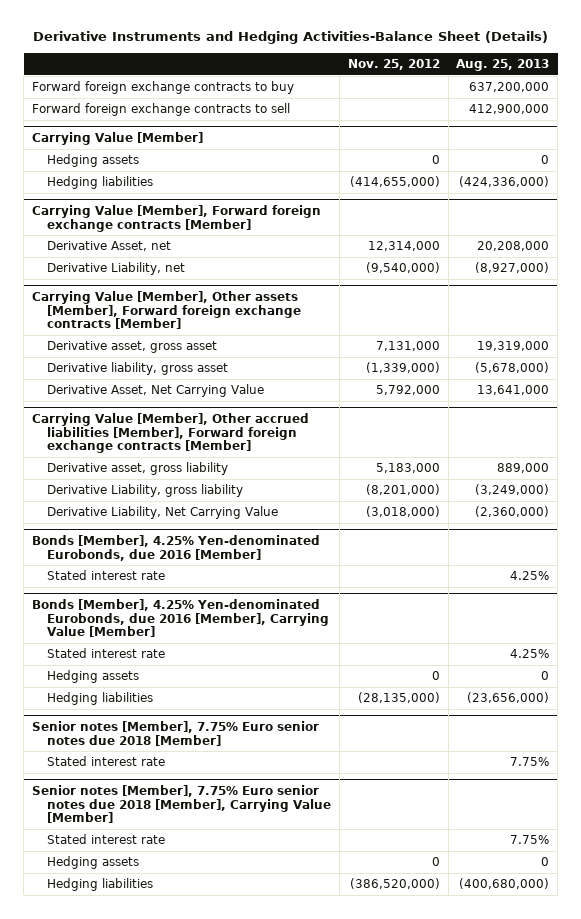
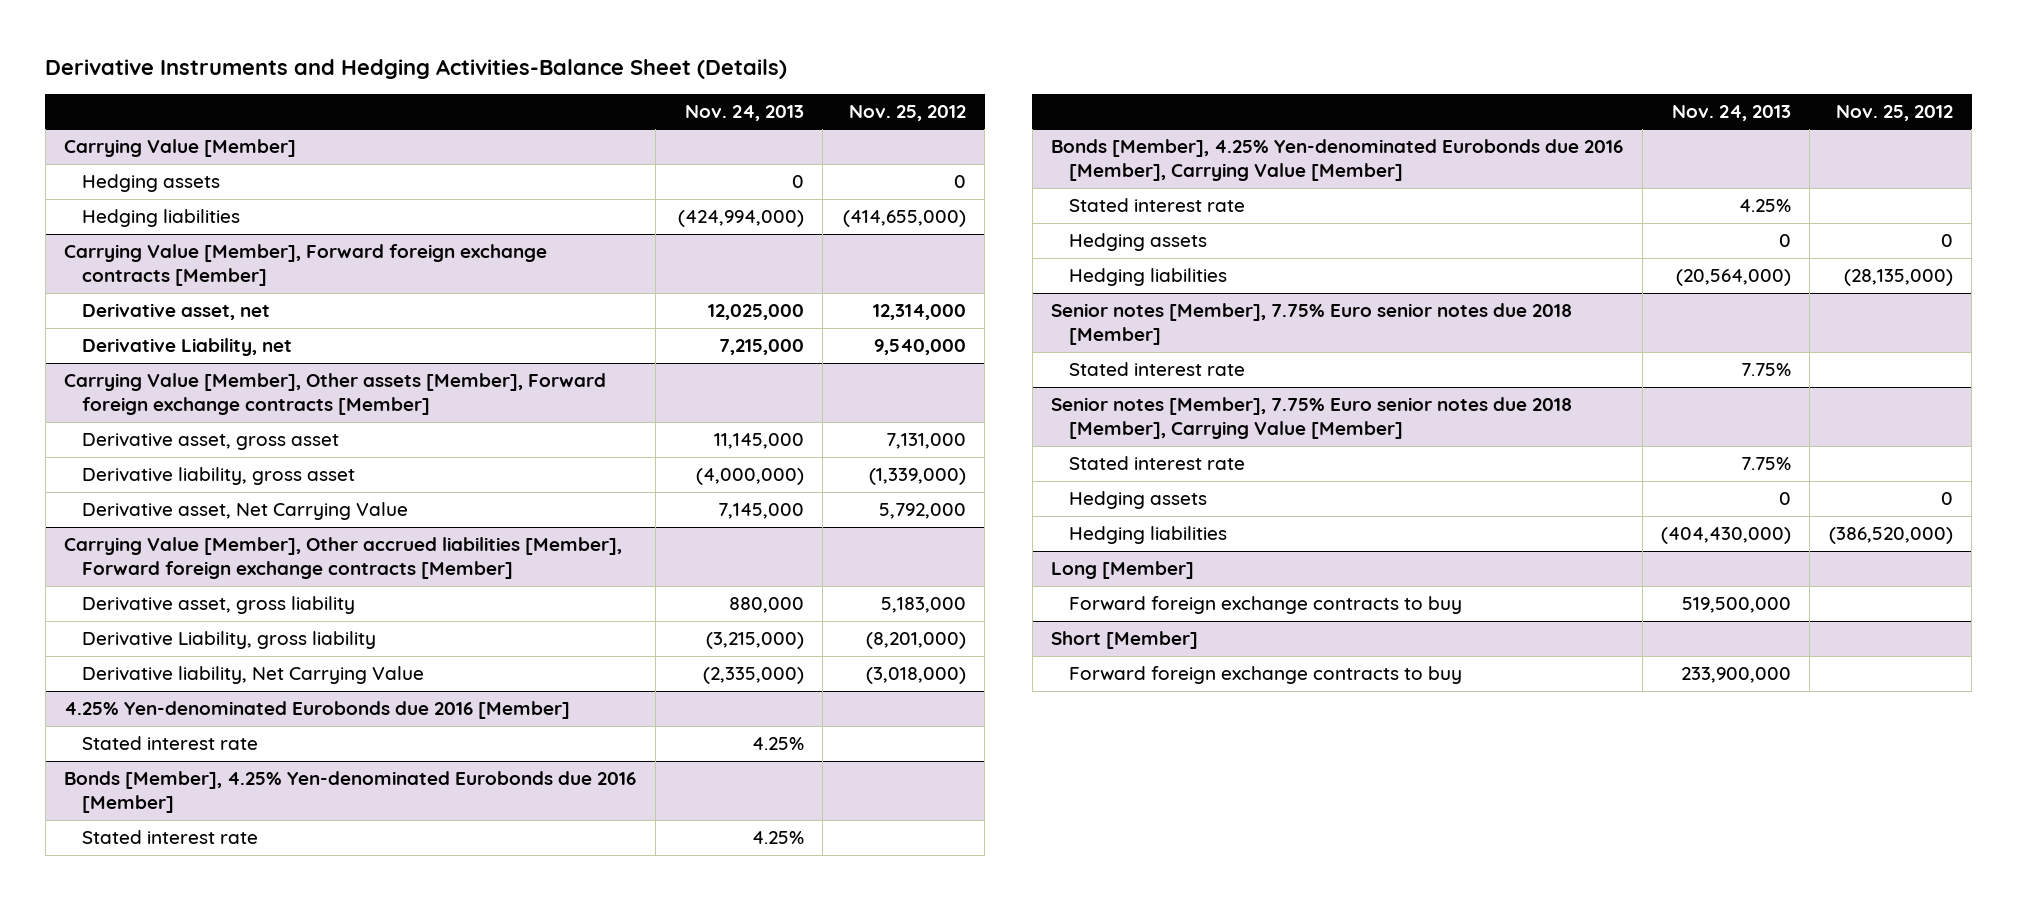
[456,58,550,71] Aug. 25, 2013 -> none
none -> [685,104,805,121] Nov. 24, 2013
[31,81,294,95] Forward foreign exchange contracts to buy -> none
[31,103,290,117] Forward foreign exchange contracts to sell -> none
[46,241,171,252] Derivative Asset, net -> [82,303,271,321] Derivative asset, net
[365,262,440,274] (9,540,000) -> [873,339,966,356] 9,540,000
[46,384,264,398] Derivative Asset, Net Carrying Value -> [82,502,409,521] Derivative asset, Net Carrying Value
[46,506,278,520] Derivative Liability, Net Carrying Value -> [82,666,425,685] Derivative liability, Net Carrying Value
[31,534,320,561] Bonds [Member], 4.25% Yen-denominated Eurobonds, due 2016 [Member] -> [64,701,571,720] 4.25% Yen-denominated Eurobonds due 2016 [Member]
[31,598,329,638] Bonds [Member], 4.25% Yen-denominated Eurobonds, due 2016 [Member], Carrying Value [Member] -> [64,771,637,813] Bonds [Member], 4.25% Yen-denominated Eurobonds due 2016 [Member]
none -> [1051,139,1624,181] Bonds [Member], 4.25% Yen-denominated Eurobonds due 2016 [Member], Carrying Value [Member]
none -> [1069,198,1246,213] Stated interest rate
none -> [1051,561,1195,580] Long [Member]
none -> [1069,596,1463,615] Forward foreign exchange contracts to buy
none -> [1051,631,1199,650] Short [Member]
none -> [1069,666,1463,685] Forward foreign exchange contracts to buy

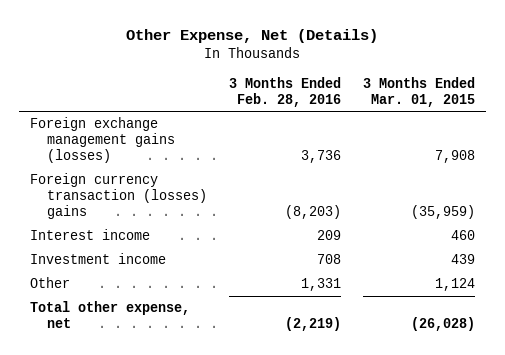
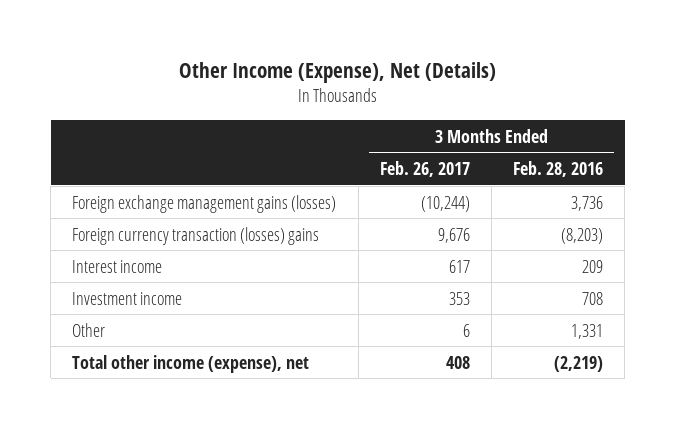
[126,28,379,43] Other Expense, Net (Details) -> [178,62,496,84] Other Income (Expense), Net (Details)
[363,76,476,107] 3 Months Ended Mar. 01, 2015 -> none
none -> [379,161,470,178] Feb. 26, 2017
[29,301,190,329] Total other expense, net -> [72,354,310,373] Total other income (expense), net

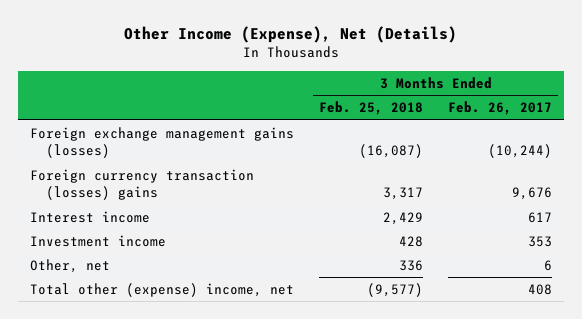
[513,161,604,178] Feb. 28, 2016 -> none
none -> [319,101,424,116] Feb. 25, 2018
[72,322,106,337] Other -> [30,258,111,273] Other, net
[72,354,310,373] Total other income (expense), net -> [30,282,295,297] Total other (expense) income, net

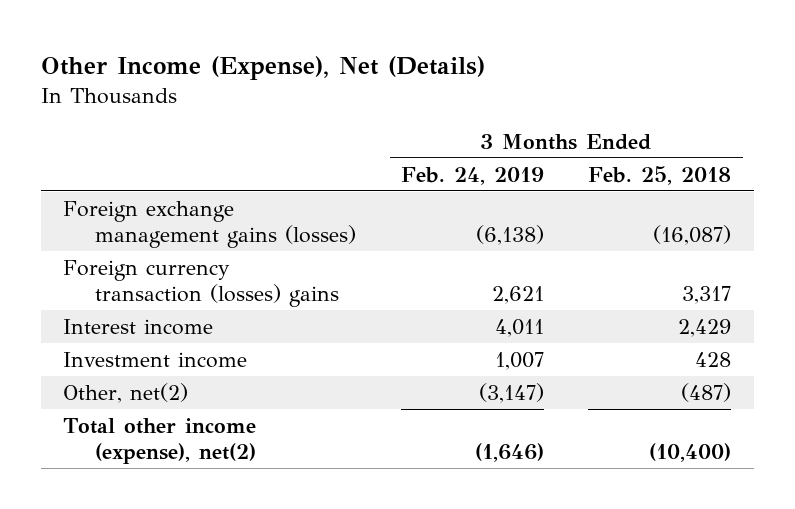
[447,101,552,116] Feb. 26, 2017 -> none
none -> [400,166,544,185] Feb. 24, 2019
[30,258,111,273] Other, net -> [63,382,189,403] Other, net(2)
[399,259,424,271] 336 -> [681,382,732,402] (487)
[30,282,295,297] Total other (expense) income, net -> [63,417,257,464] Total other income (expense), net(2)
[367,282,424,297] (9,577) -> [649,442,732,462] (10,400)

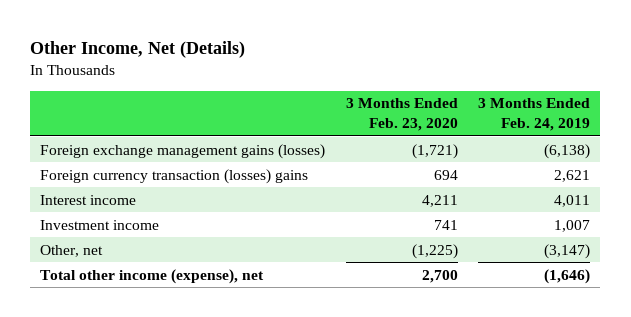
[40,56,485,81] Other Income (Expense), Net (Details) -> [30,41,246,59] Other Income, Net (Details)
[588,165,732,185] Feb. 25, 2018 -> none
none -> [345,98,458,132] 3 Months Ended Feb. 23, 2020
[63,382,189,403] Other, net(2) -> [40,244,104,257] Other, net
[63,417,257,464] Total other income (expense), net(2) -> [40,268,265,284] Total other income (expense), net

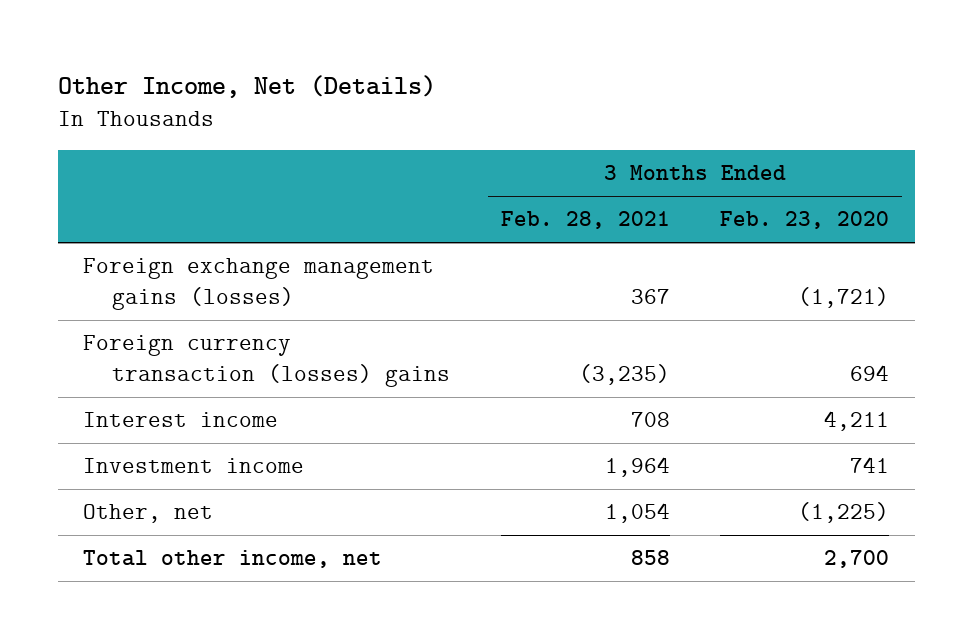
[478,98,591,132] 3 Months Ended Feb. 24, 2019 -> none
none -> [500,211,670,230] Feb. 28, 2021
[40,268,265,284] Total other income (expense), net -> [83,550,383,569] Total other income, net

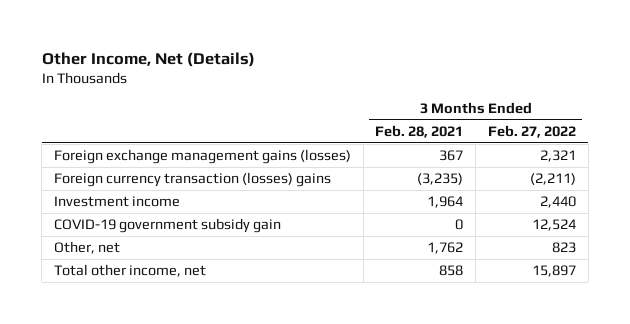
[720,211,890,230] Feb. 23, 2020 -> none
none -> [487,124,576,138] Feb. 27, 2022
[83,412,279,428] Interest income -> none
none -> [53,217,281,233] COVID-19 government subsidy gain
[604,503,670,524] 1,054 -> [427,241,464,254] 1,762

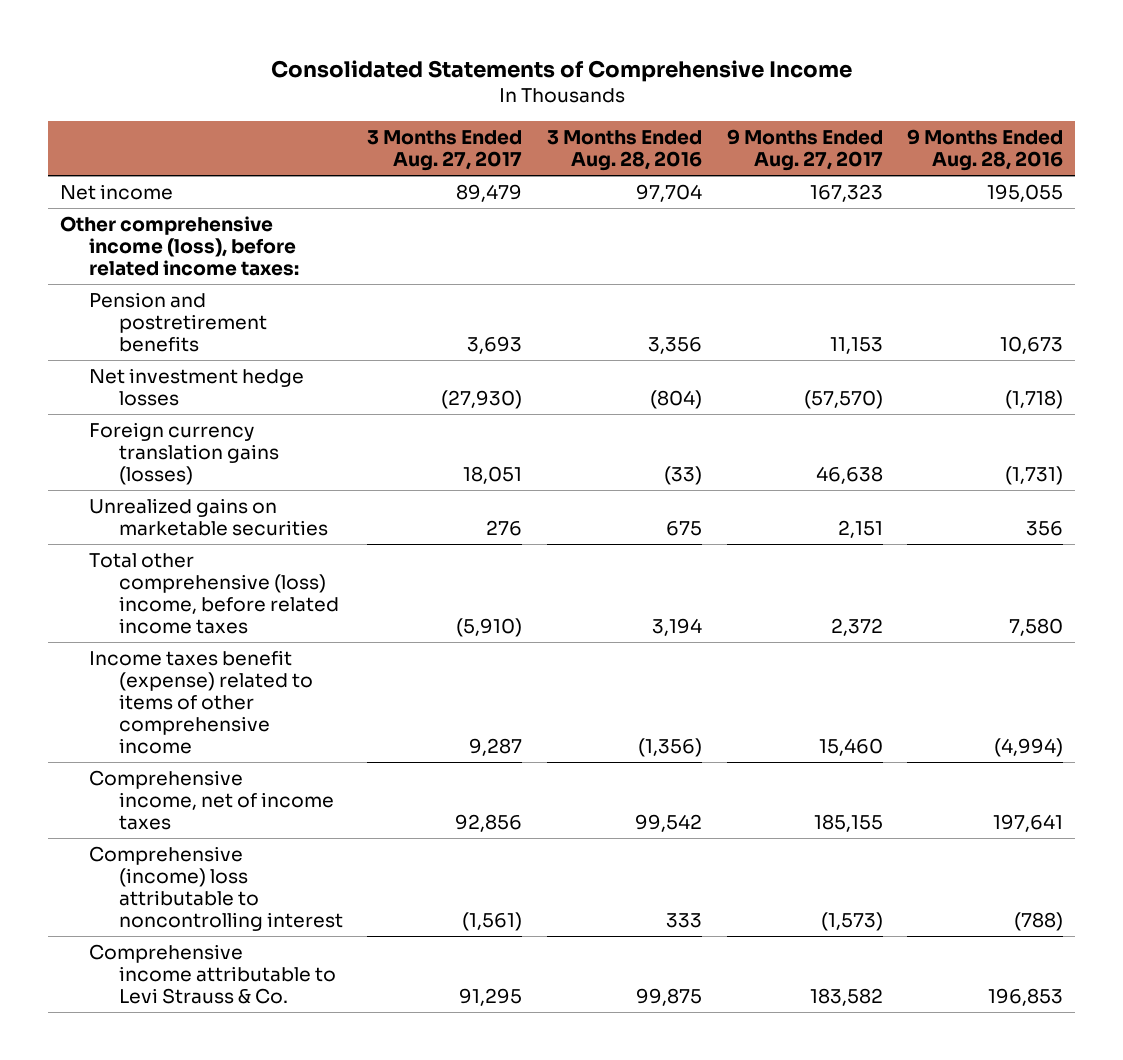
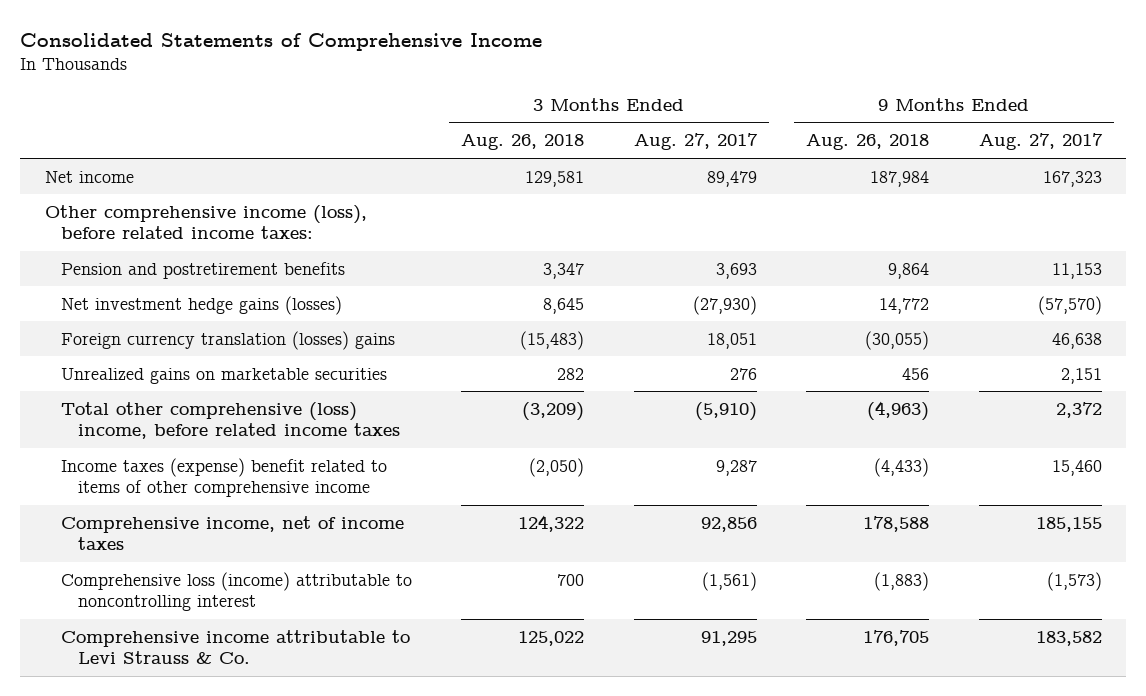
[546,130,702,172] 3 Months Ended Aug. 28, 2016 -> none
[907,129,1064,172] 9 Months Ended Aug. 28, 2016 -> none
none -> [461,134,585,151] Aug. 26, 2018
none -> [806,134,930,151] Aug. 26, 2018
[89,368,305,406] Net investment hedge losses -> [61,295,343,315] Net investment hedge gains (losses)
[89,422,279,485] Foreign currency translation gains (losses) -> [61,330,396,350] Foreign currency translation (losses) gains
[89,650,313,754] Income taxes benefit (expense) related to items of other comprehensive income -> [61,457,388,498] Income taxes (expense) benefit related to items of other comprehensive income
[89,846,343,931] Comprehensive (income) loss attributable to noncontrolling interest -> [61,571,413,612] Comprehensive loss (income) attributable to noncontrolling interest

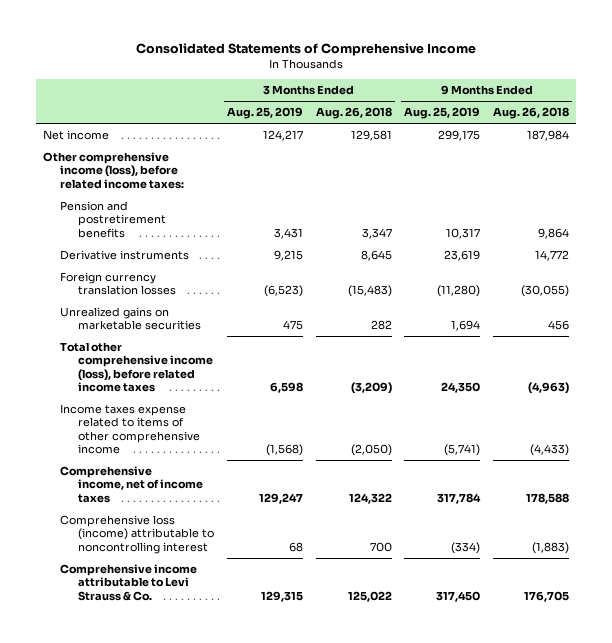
[633,133,758,151] Aug. 27, 2017 -> none
[978,133,1103,151] Aug. 27, 2017 -> none
none -> [226,107,303,120] Aug. 25, 2019
none -> [404,107,481,120] Aug. 25, 2019
[61,295,343,315] Net investment hedge gains (losses) -> [60,249,190,260] Derivative instruments
[61,330,396,350] Foreign currency translation (losses) gains -> [60,271,176,296] Foreign currency translation losses
[61,401,400,440] Total other comprehensive (loss) income, before related income taxes -> [60,341,213,393] Total other comprehensive income (loss), before related income taxes
[61,457,388,498] Income taxes (expense) benefit related to items of other comprehensive income -> [60,403,200,455] Income taxes expense related to items of other comprehensive income

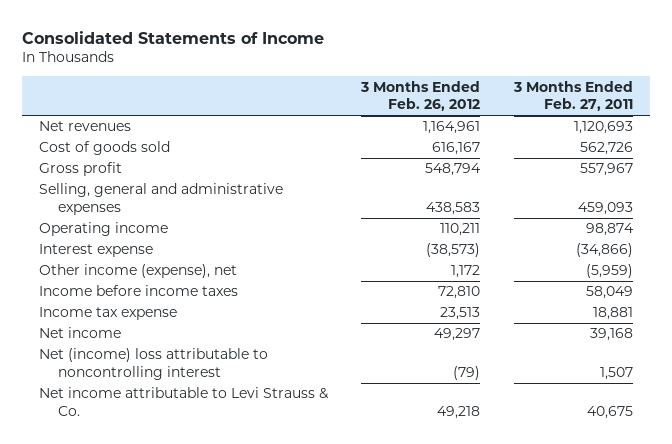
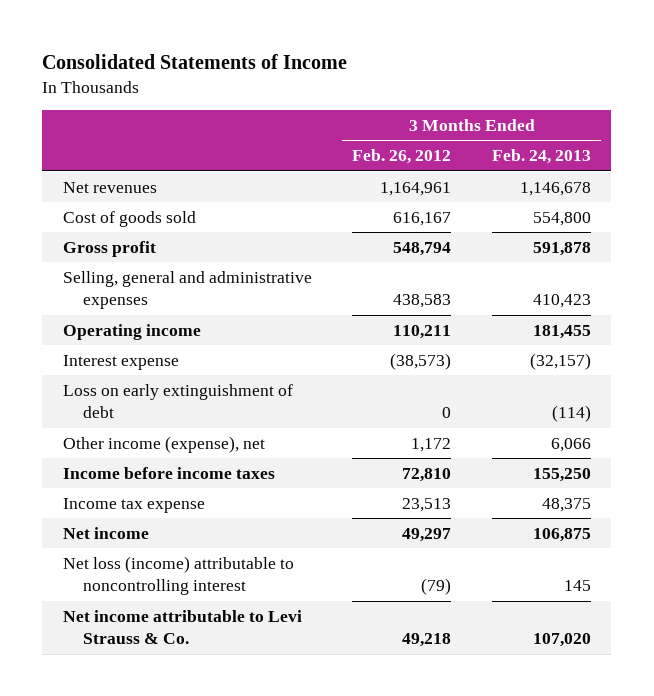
[513,80,634,112] 3 Months Ended Feb. 27, 2011 -> none
none -> [491,149,591,165] Feb. 24, 2013
none -> [62,383,293,419] Loss on early extinguishment of debt
[38,348,268,381] Net (income) loss attributable to noncontrolling interest -> [62,555,294,596] Net loss (income) attributable to noncontrolling interest

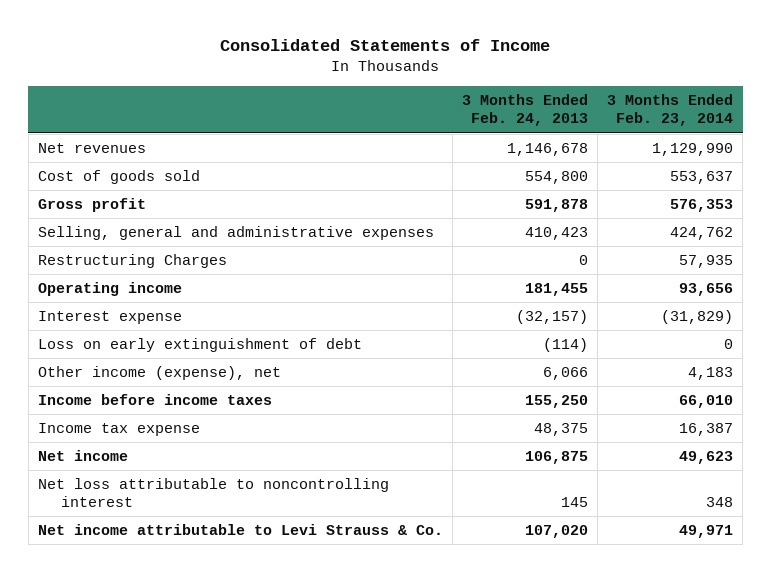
[352,149,452,165] Feb. 26, 2012 -> none
none -> [607,94,734,127] 3 Months Ended Feb. 23, 2014
none -> [37,254,227,269] Restructuring Charges
[62,555,294,596] Net loss (income) attributable to noncontrolling interest -> [37,478,389,507] Net loss attributable to noncontrolling interest

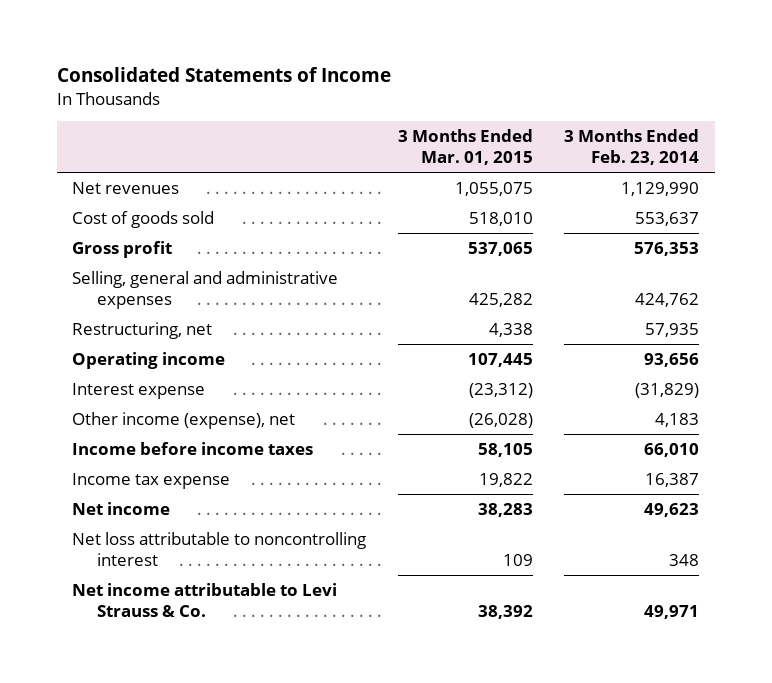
[461,94,588,127] 3 Months Ended Feb. 24, 2013 -> none
none -> [397,128,533,166] 3 Months Ended Mar. 01, 2015
[37,254,227,269] Restructuring Charges -> [72,321,213,339] Restructuring, net
[37,338,362,353] Loss on early extinguishment of debt -> none

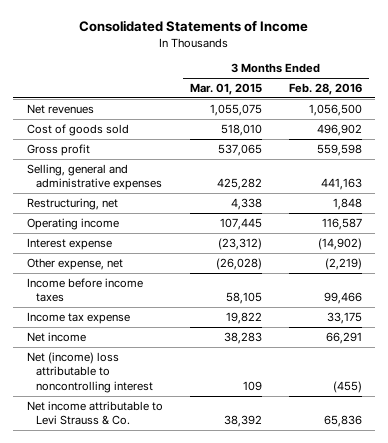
[564,128,700,166] 3 Months Ended Feb. 23, 2014 -> none
none -> [288,83,362,96] Feb. 28, 2016
[72,411,296,429] Other income (expense), net -> [26,257,123,270] Other expense, net
[72,531,367,567] Net loss attributable to noncontrolling interest -> [26,351,154,393] Net (income) loss attributable to noncontrolling interest

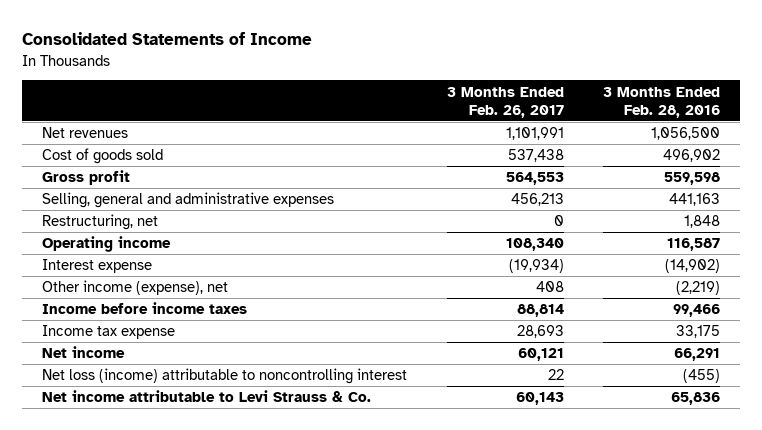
[189,83,262,96] Mar. 01, 2015 -> none
none -> [446,86,564,118] 3 Months Ended Feb. 26, 2017
[26,257,123,270] Other expense, net -> [41,280,228,296] Other income (expense), net
[26,351,154,393] Net (income) loss attributable to noncontrolling interest -> [41,368,407,385] Net loss (income) attributable to noncontrolling interest

